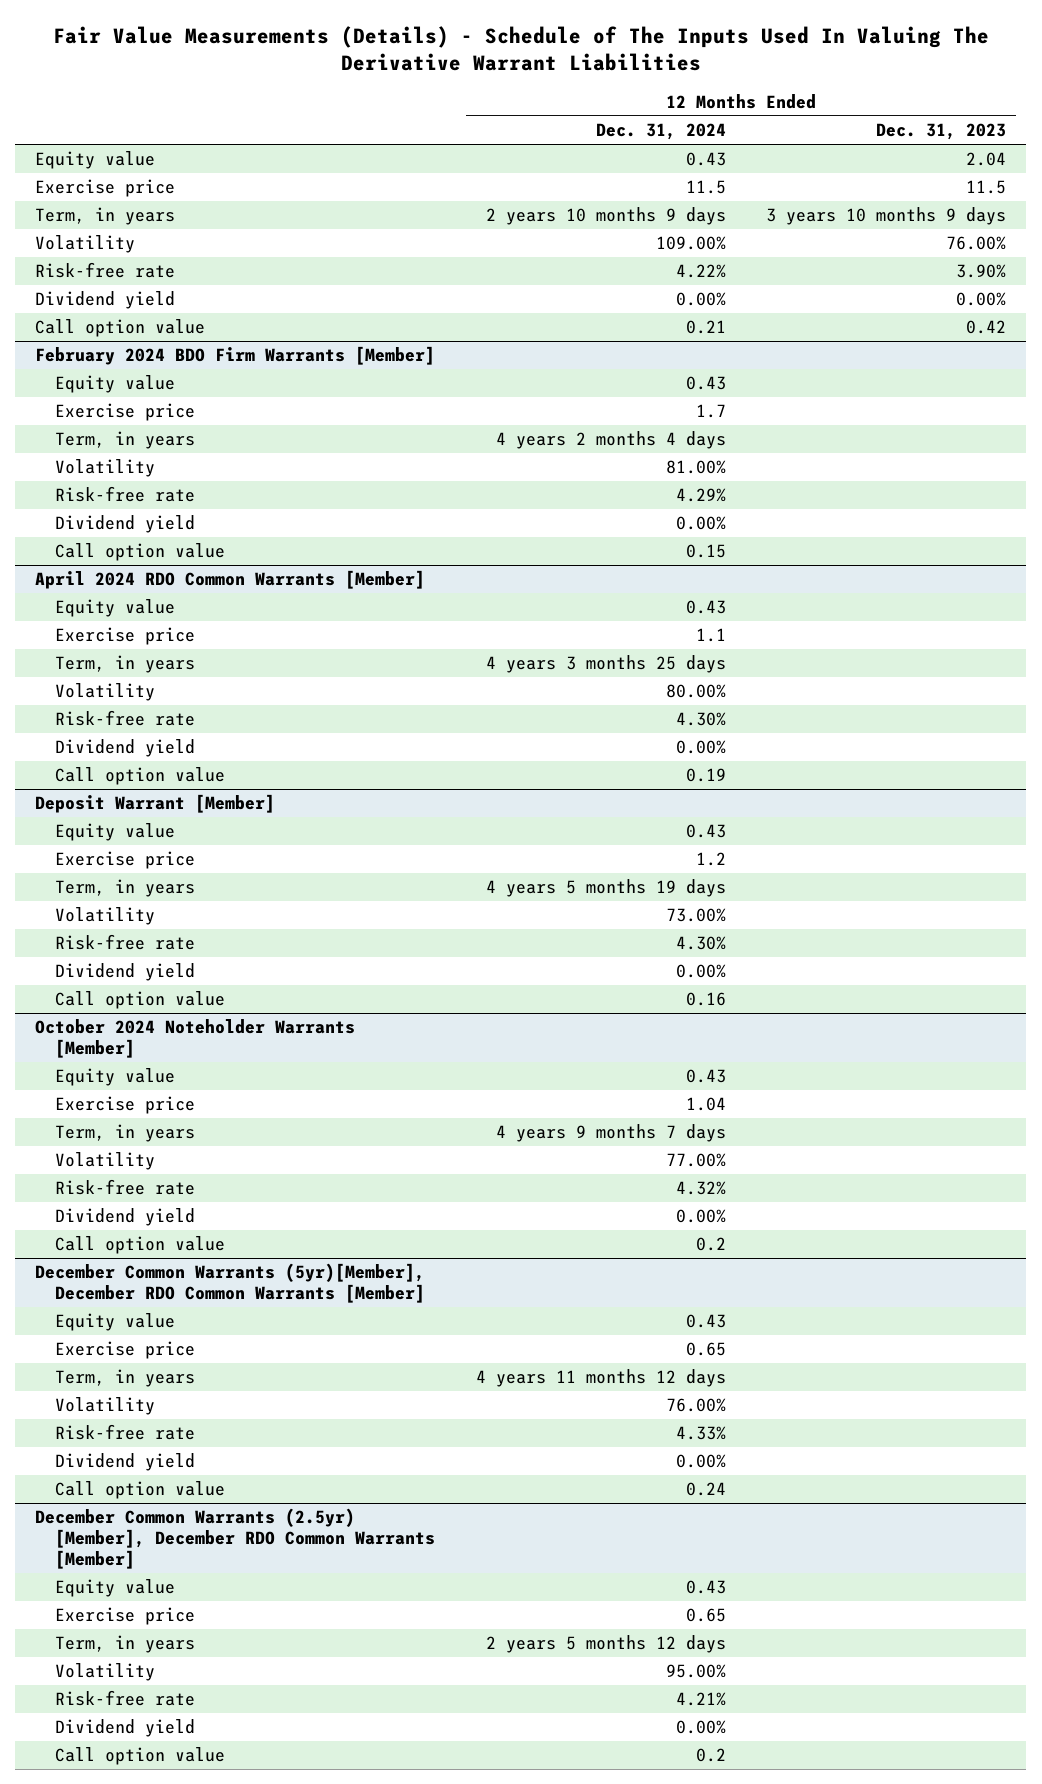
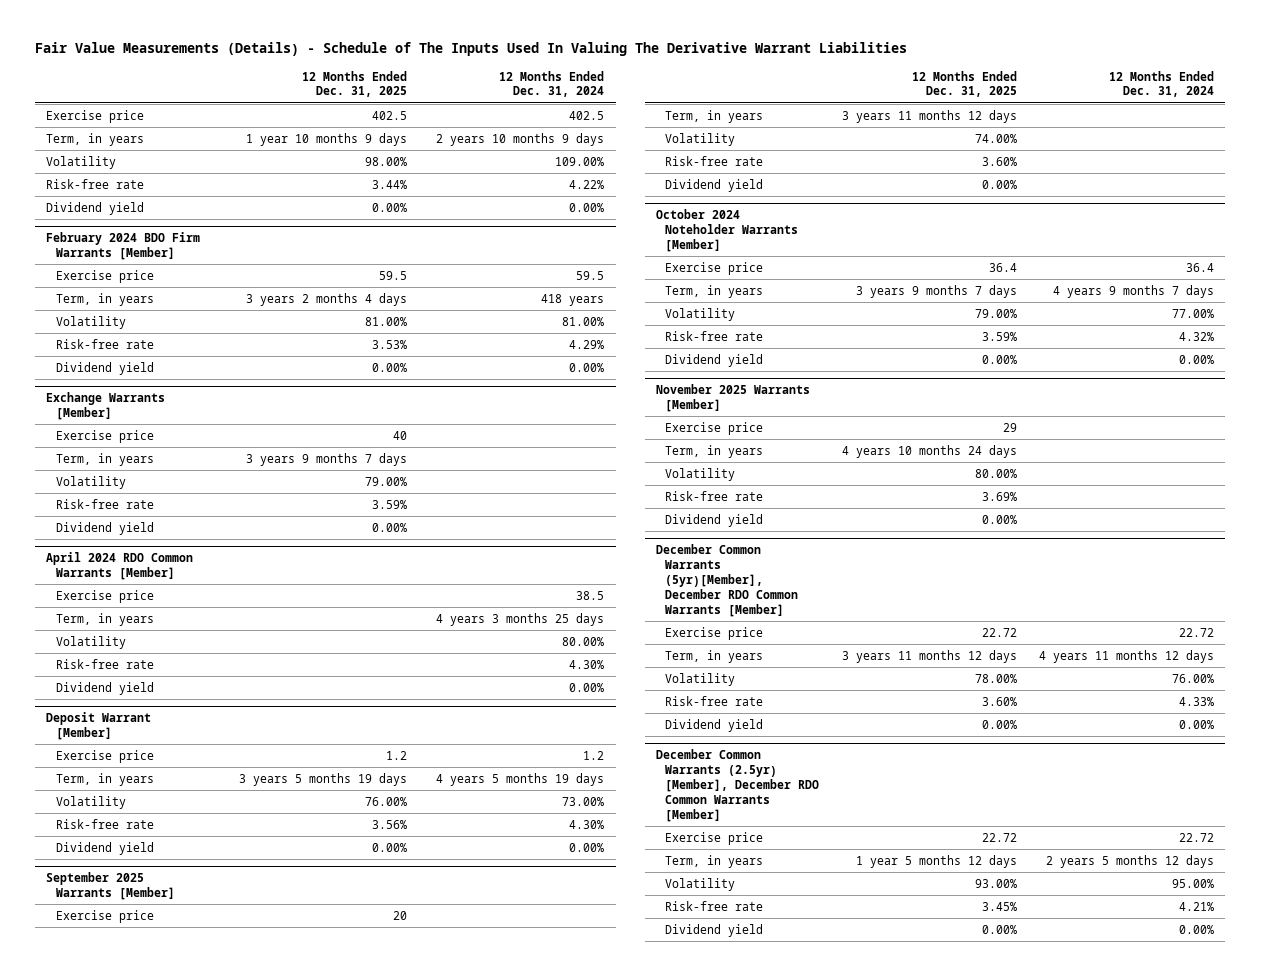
[876,123,1007,141] Dec. 31, 2023 -> none
none -> [302,70,408,98] 12 Months Ended Dec. 31, 2025
[35,151,156,170] Equity value -> none
[685,180,726,195] 11.5 -> [569,110,605,120] 402.5
[35,319,206,338] Call option value -> none
[55,375,176,394] Equity value -> none
[695,404,726,419] 1.7 -> [576,270,605,280] 59.5
[495,431,726,450] 4 years 2 months 4 days -> [541,293,605,306] 418 years
[55,543,226,562] Call option value -> none
none -> [46,392,166,420] Exchange Warrants [Member]
none -> [55,429,154,443] Exercise price
none -> [55,452,154,466] Term, in years
none -> [55,475,126,489] Volatility
none -> [55,498,154,509] Risk-free rate
none -> [55,521,154,535] Dividend yield
[55,599,176,618] Equity value -> none
[695,628,726,643] 1.1 -> [576,590,605,600] 38.5
[55,767,226,786] Call option value -> none
[55,823,176,842] Equity value -> none
[55,991,226,1010] Call option value -> none
none -> [46,872,175,900] September 2025 Warrants [Member]
none -> [55,909,154,923] Exercise price
none -> [665,109,764,123] Term, in years
none -> [665,132,736,146] Volatility
none -> [665,155,764,166] Risk-free rate
none -> [665,178,764,192] Dividend yield
[55,1068,176,1087] Equity value -> none
[685,1097,726,1112] 1.04 -> [1186,262,1215,272] 36.4
[55,1236,226,1255] Call option value -> none
none -> [656,384,811,412] November 2025 Warrants [Member]
none -> [665,421,764,435] Exercise price
none -> [665,444,764,458] Term, in years
none -> [665,467,736,481] Volatility
none -> [665,490,764,501] Risk-free rate
none -> [665,513,764,527] Dividend yield
[55,1313,176,1332] Equity value -> none
[685,1342,726,1357] 0.65 -> [1179,627,1215,637] 22.72
[55,1481,226,1500] Call option value -> none
[55,1579,176,1598] Equity value -> none
[685,1608,726,1623] 0.65 -> [1179,832,1215,842] 22.72
[55,1747,226,1766] Call option value -> none

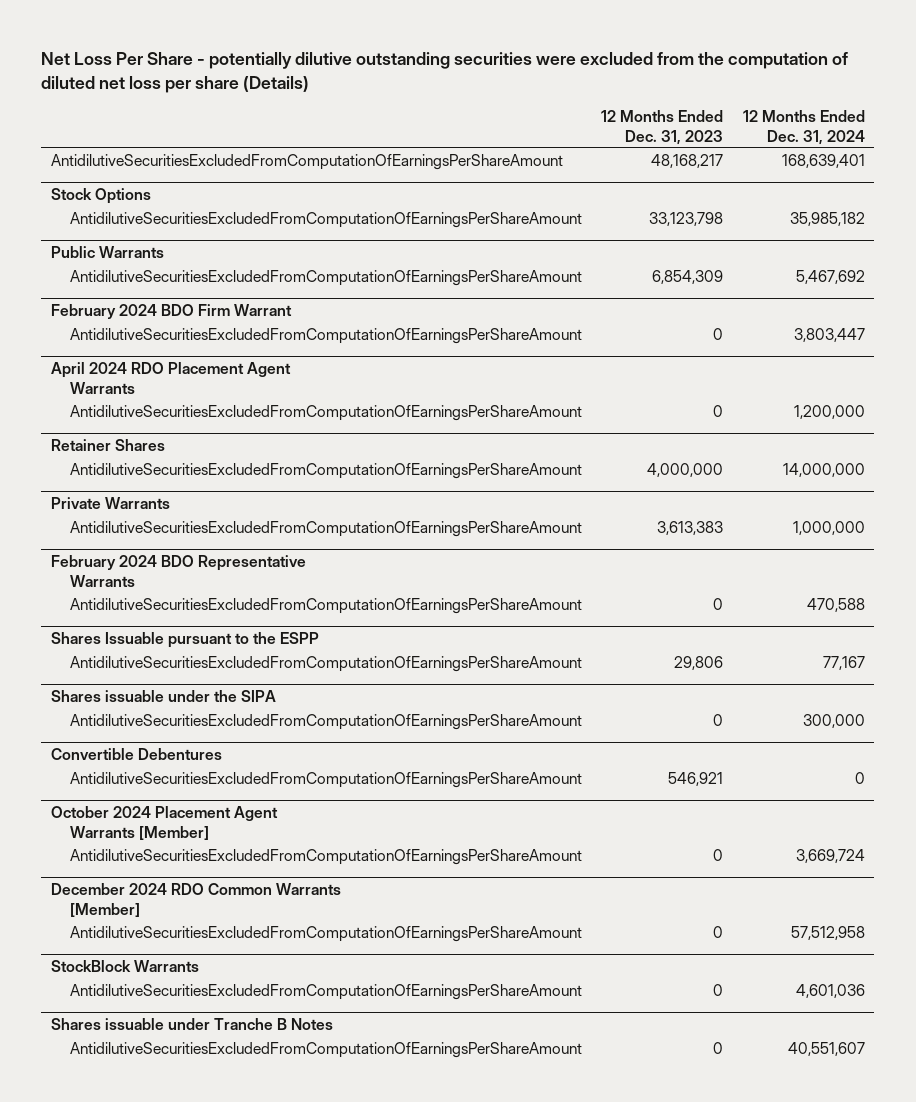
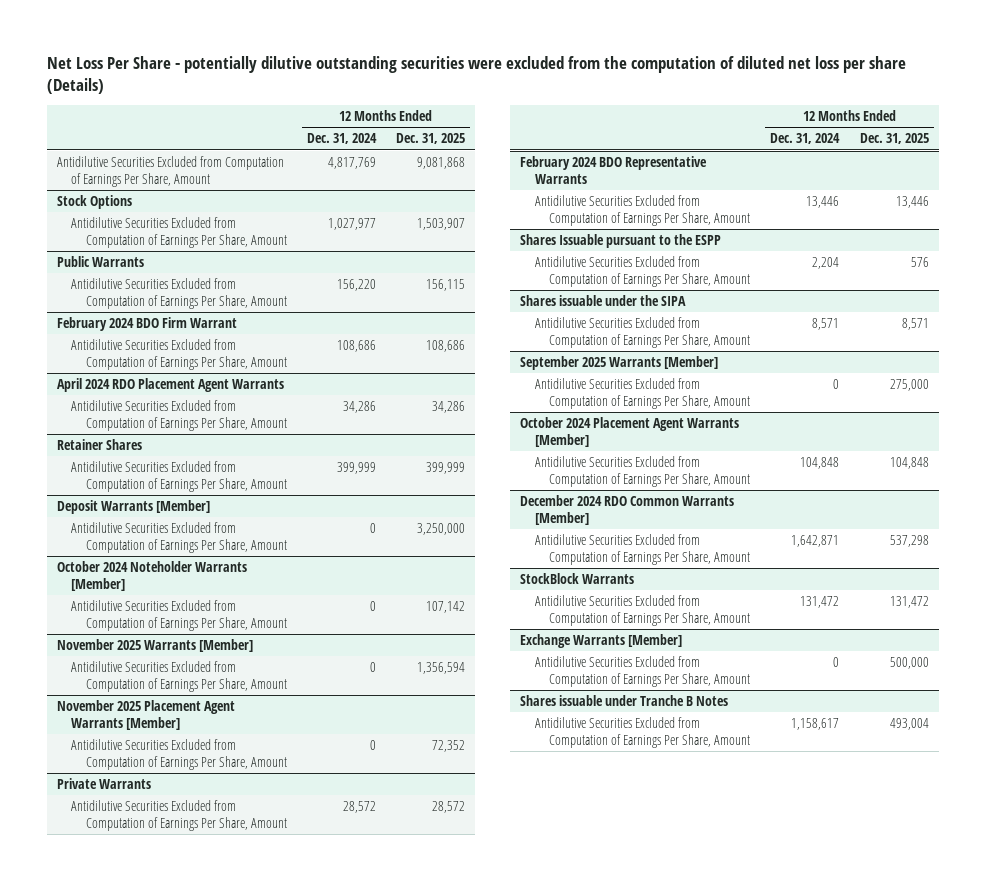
[601,109,724,145] 12 Months Ended Dec. 31, 2023 -> none
none -> [395,133,465,145] Dec. 31, 2025
[50,154,563,171] AntidilutiveSecuritiesExcludedFromComputationOfEarningsPerShareAmount -> none
none -> [56,156,284,187] Antidilutive Securities Excluded from Computation of Earnings Per Share, Amount
[70,212,583,229] AntidilutiveSecuritiesExcludedFromComputationOfEarningsPerShareAmount -> none
none -> [71,217,287,248] Antidilutive Securities Excluded from Computation of Earnings Per Share, Amount
[70,270,583,287] AntidilutiveSecuritiesExcludedFromComputationOfEarningsPerShareAmount -> none
none -> [71,278,287,309] Antidilutive Securities Excluded from Computation of Earnings Per Share, Amount
[70,328,583,345] AntidilutiveSecuritiesExcludedFromComputationOfEarningsPerShareAmount -> none
none -> [71,339,287,370] Antidilutive Securities Excluded from Computation of Earnings Per Share, Amount
[70,405,583,422] AntidilutiveSecuritiesExcludedFromComputationOfEarningsPerShareAmount -> none
none -> [71,400,287,431] Antidilutive Securities Excluded from Computation of Earnings Per Share, Amount
[70,463,583,480] AntidilutiveSecuritiesExcludedFromComputationOfEarningsPerShareAmount -> none
none -> [71,461,287,492] Antidilutive Securities Excluded from Computation of Earnings Per Share, Amount
none -> [56,500,210,515] Deposit Warrants [Member]
none -> [71,522,287,553] Antidilutive Securities Excluded from Computation of Earnings Per Share, Amount
none -> [56,561,247,591] October 2024 Noteholder Warrants [Member]
none -> [71,600,287,631] Antidilutive Securities Excluded from Computation of Earnings Per Share, Amount
none -> [56,639,253,653] November 2025 Warrants [Member]
none -> [71,661,287,692] Antidilutive Securities Excluded from Computation of Earnings Per Share, Amount
none -> [56,700,235,730] November 2025 Placement Agent Warrants [Member]
none -> [71,739,287,770] Antidilutive Securities Excluded from Computation of Earnings Per Share, Amount
[70,521,583,538] AntidilutiveSecuritiesExcludedFromComputationOfEarningsPerShareAmount -> none
none -> [71,800,287,831] Antidilutive Securities Excluded from Computation of Earnings Per Share, Amount
[70,598,583,615] AntidilutiveSecuritiesExcludedFromComputationOfEarningsPerShareAmount -> none
none -> [534,195,751,226] Antidilutive Securities Excluded from Computation of Earnings Per Share, Amount
[70,656,583,673] AntidilutiveSecuritiesExcludedFromComputationOfEarningsPerShareAmount -> none
none -> [534,256,751,287] Antidilutive Securities Excluded from Computation of Earnings Per Share, Amount
[70,714,583,731] AntidilutiveSecuritiesExcludedFromComputationOfEarningsPerShareAmount -> none
[50,748,222,761] Convertible Debentures -> none
none -> [534,317,751,348] Antidilutive Securities Excluded from Computation of Earnings Per Share, Amount
none -> [520,356,719,371] September 2025 Warrants [Member]
[70,772,583,789] AntidilutiveSecuritiesExcludedFromComputationOfEarningsPerShareAmount -> [534,378,751,409] Antidilutive Securities Excluded from Computation of Earnings Per Share, Amount
[70,849,583,866] AntidilutiveSecuritiesExcludedFromComputationOfEarningsPerShareAmount -> none
none -> [534,456,751,487] Antidilutive Securities Excluded from Computation of Earnings Per Share, Amount
[70,926,583,943] AntidilutiveSecuritiesExcludedFromComputationOfEarningsPerShareAmount -> none
none -> [534,534,751,565] Antidilutive Securities Excluded from Computation of Earnings Per Share, Amount
[70,984,583,1001] AntidilutiveSecuritiesExcludedFromComputationOfEarningsPerShareAmount -> none
none -> [534,595,751,626] Antidilutive Securities Excluded from Computation of Earnings Per Share, Amount
none -> [520,634,683,649] Exchange Warrants [Member]
none -> [534,656,751,687] Antidilutive Securities Excluded from Computation of Earnings Per Share, Amount
[70,1042,583,1059] AntidilutiveSecuritiesExcludedFromComputationOfEarningsPerShareAmount -> none
none -> [534,717,751,748] Antidilutive Securities Excluded from Computation of Earnings Per Share, Amount

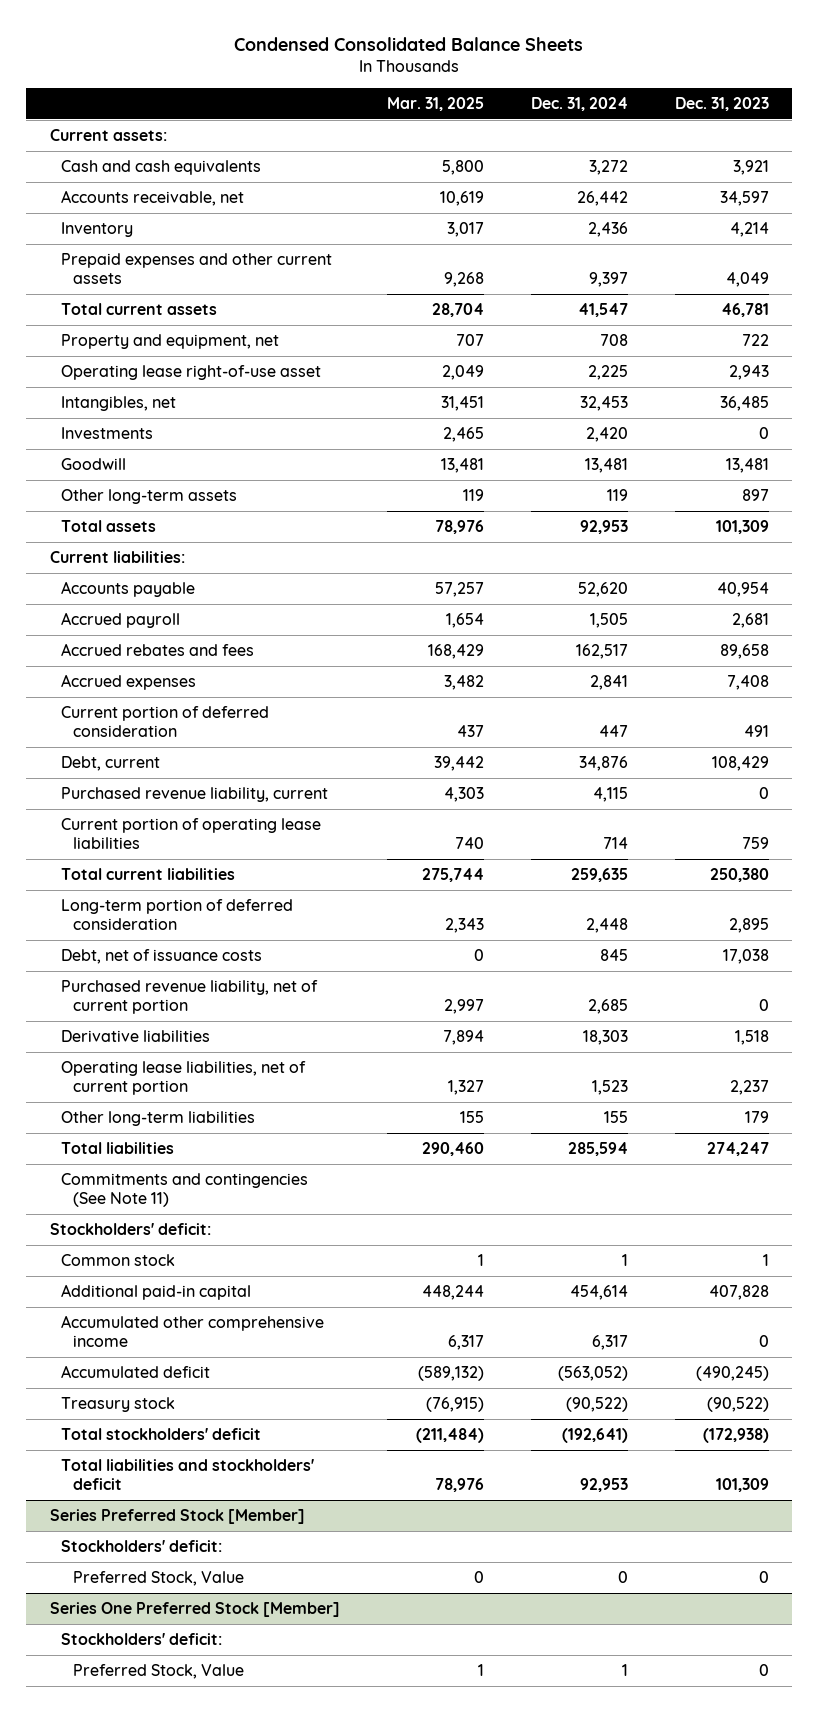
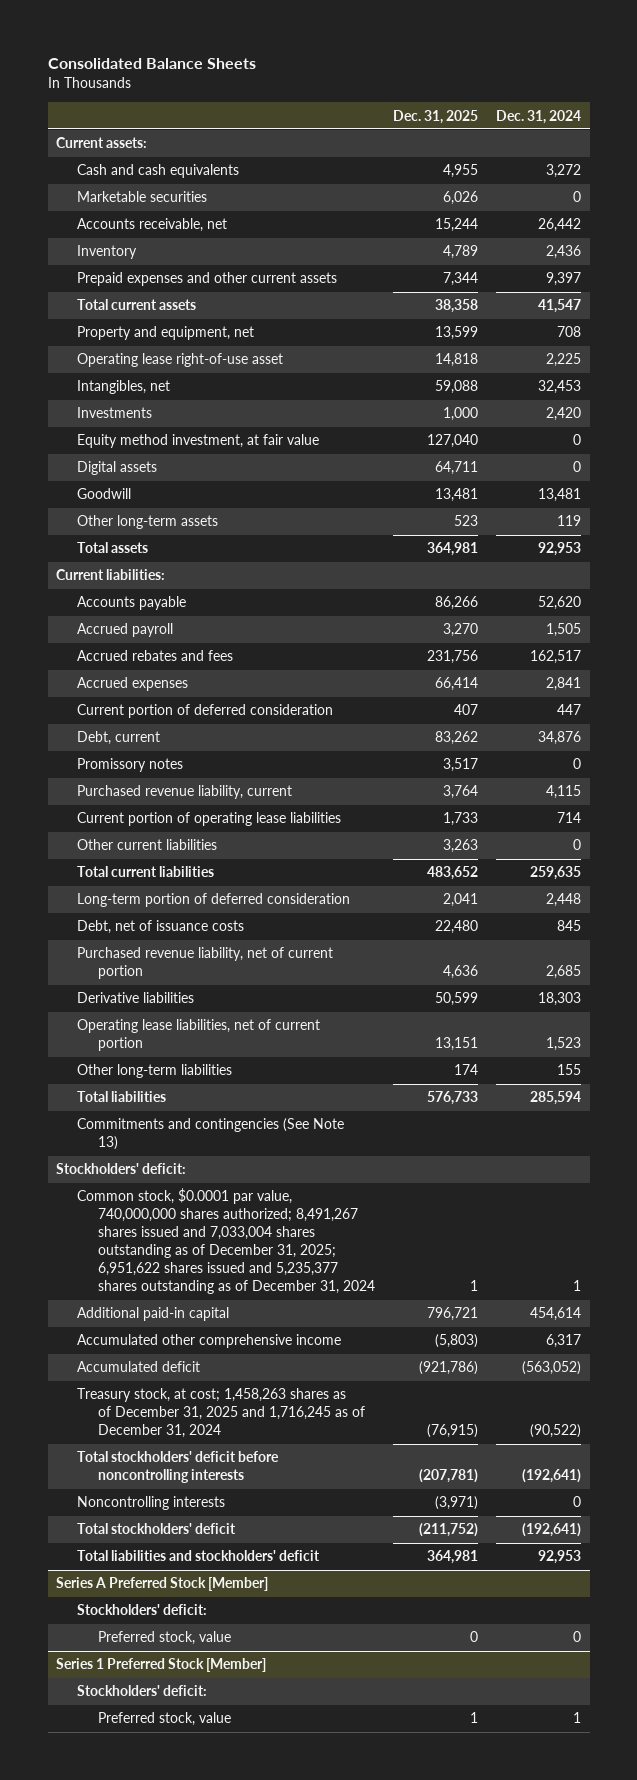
[234,36,584,51] Condensed Consolidated Balance Sheets -> [47,58,256,70] Consolidated Balance Sheets
[386,96,484,111] Mar. 31, 2025 -> none
[674,96,769,111] Dec. 31, 2023 -> none
none -> [393,109,479,124] Dec. 31, 2025
none -> [77,191,208,203] Marketable securities
none -> [77,434,320,449] Equity method investment, at fair value
none -> [77,461,158,476] Digital assets
none -> [77,758,184,773] Promissory notes
none -> [77,839,218,851] Other current liabilities
[61,1173,309,1208] Commitments and contingencies (See Note 11) -> [77,1118,345,1151] Commitments and contingencies (See Note 13)
[61,1254,176,1267] Common stock -> [77,1188,376,1295] Common stock, $0.0001 par value, 740,000,000 shares authorized; 8,491,267 shares issued and 7,033,004 shares outstanding as of December 31, 2025; 6,951,622 shares issued and 5,235,377 shares outstanding as of December 31, 2024
[61,1397,176,1413] Treasury stock -> [77,1388,366,1439] Treasury stock, at cost; 1,458,263 shares as of December 31, 2025 and 1,716,245 as of December 31, 2024
none -> [77,1451,280,1484] Total stockholders' deficit before noncontrolling interests
none -> [77,1496,226,1511] Noncontrolling interests
[49,1509,305,1525] Series Preferred Stock [Member] -> [56,1577,269,1592] Series A Preferred Stock [Member]
[73,1571,245,1587] Preferred Stock, Value -> [98,1631,232,1646] Preferred stock, value
[49,1602,340,1618] Series One Preferred Stock [Member] -> [56,1658,267,1673] Series 1 Preferred Stock [Member]
[73,1664,245,1680] Preferred Stock, Value -> [98,1712,232,1727] Preferred stock, value

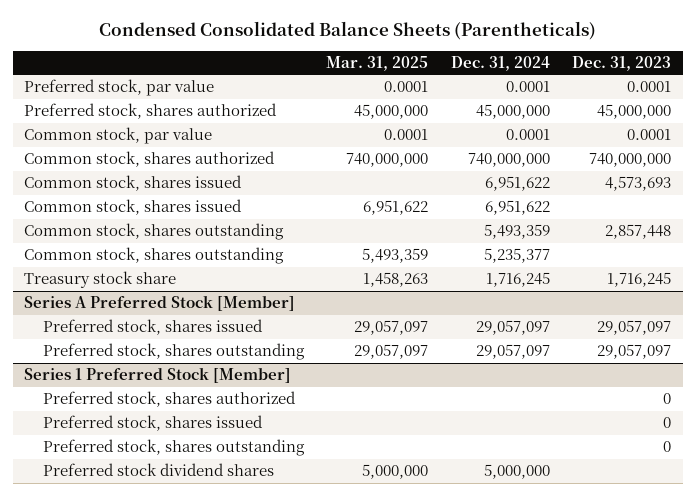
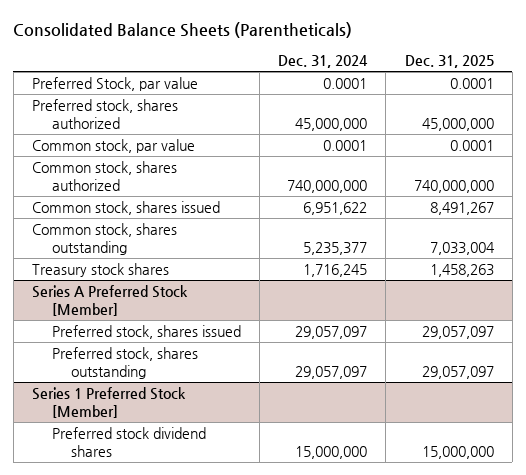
[98,20,596,40] Condensed Consolidated Balance Sheets (Parentheticals) -> [13,22,353,39] Consolidated Balance Sheets (Parentheticals)
[326,55,429,71] Mar. 31, 2025 -> none
[572,55,672,71] Dec. 31, 2023 -> none
none -> [404,55,494,69] Dec. 31, 2025
[23,79,214,97] Preferred stock, par value -> [32,76,199,91] Preferred Stock, par value
[23,199,242,216] Common stock, shares issued -> none
[23,223,284,241] Common stock, shares outstanding -> none
[23,271,176,289] Treasury stock share -> [32,262,170,277] Treasury stock shares
[42,391,296,408] Preferred stock, shares authorized -> none
[42,415,263,432] Preferred stock, shares issued -> none
[42,439,305,457] Preferred stock, shares outstanding -> none
[483,464,550,480] 5,000,000 -> [295,446,368,460] 15,000,000

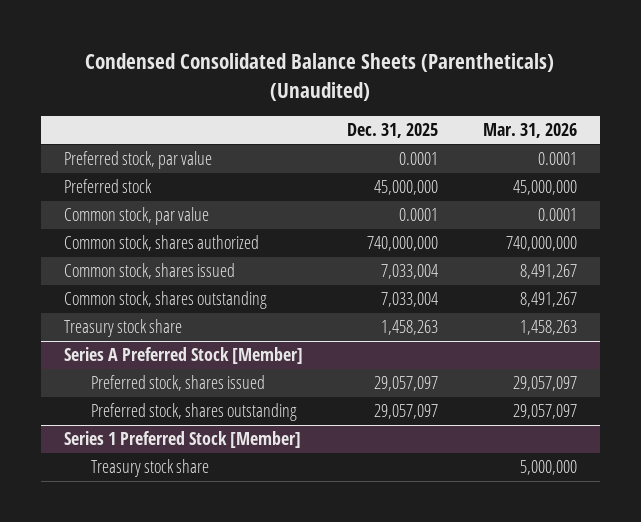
[13,22,353,39] Consolidated Balance Sheets (Parentheticals) -> [85,53,555,101] Condensed Consolidated Balance Sheets (Parentheticals) (Unaudited)
[278,55,369,69] Dec. 31, 2024 -> none
none -> [483,123,578,139] Mar. 31, 2026
[32,76,199,91] Preferred Stock, par value -> [63,151,212,170] Preferred stock, par value
[32,98,179,130] Preferred stock, shares authorized -> [63,179,152,194] Preferred stock
[429,201,494,215] 8,491,267 -> [381,264,439,280] 7,033,004
[32,262,170,277] Treasury stock shares -> [63,319,182,338] Treasury stock share
[51,426,206,458] Preferred stock dividend shares -> none
none -> [90,459,209,478] Treasury stock share

